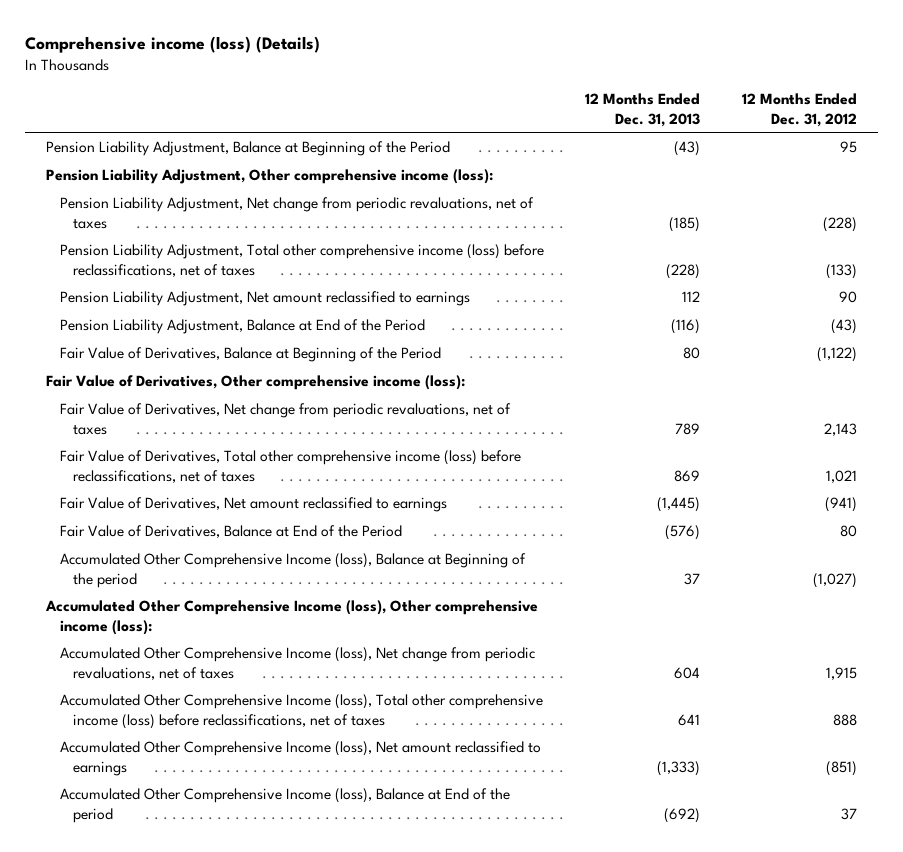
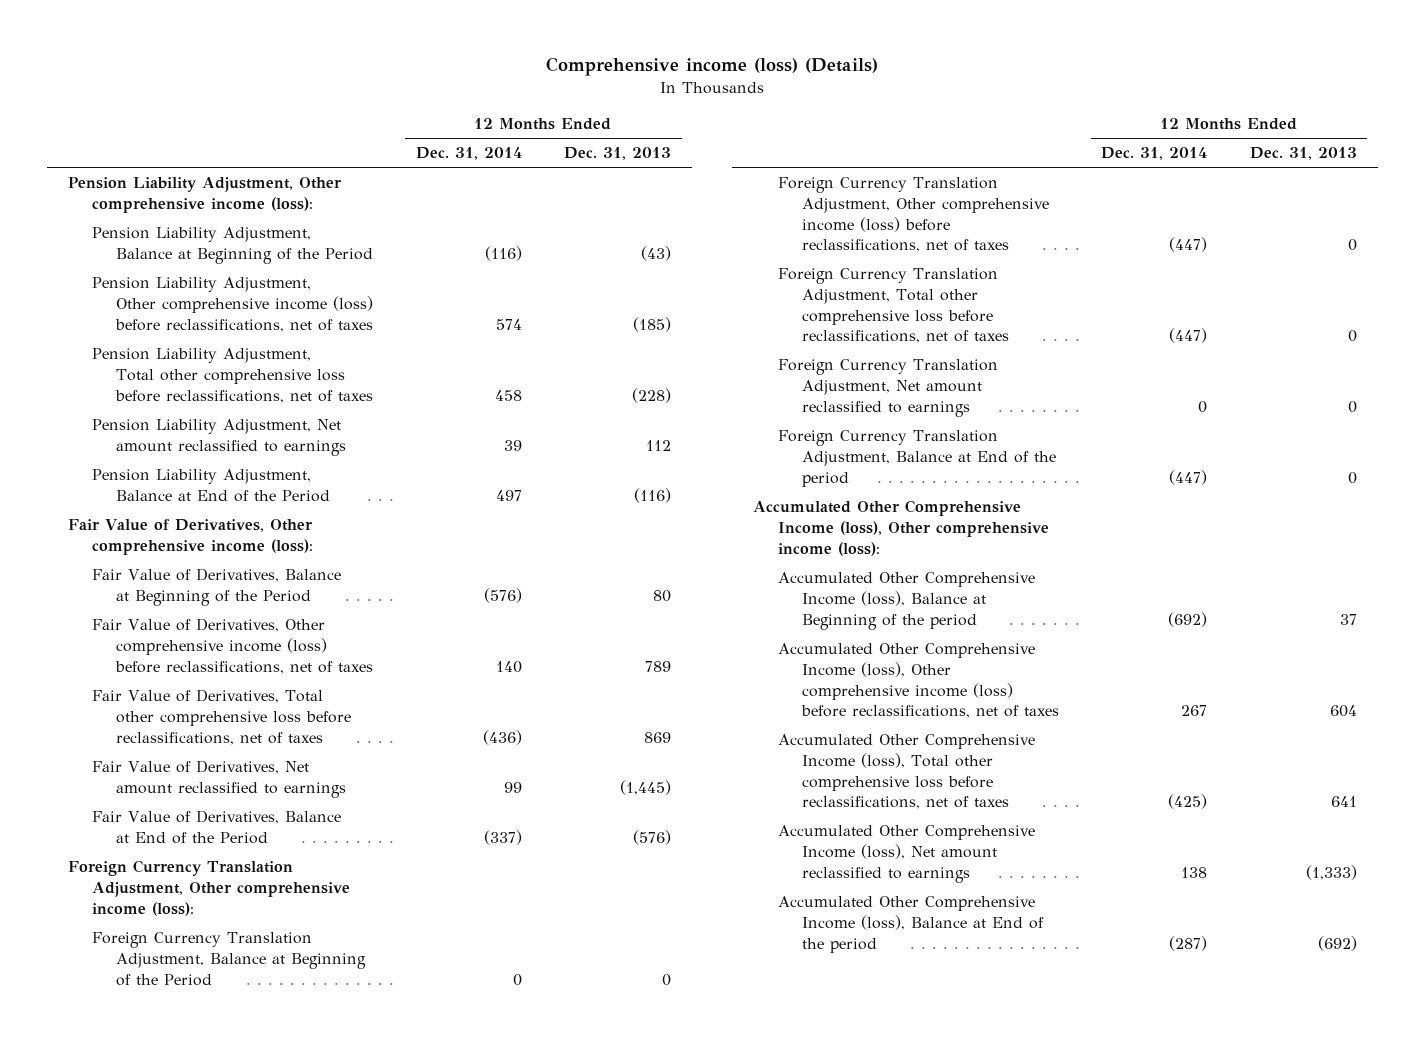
[742,93,858,127] 12 Months Ended Dec. 31, 2012 -> none
none -> [415,147,522,161] Dec. 31, 2014
[46,141,451,157] Pension Liability Adjustment, Balance at Beginning of the Period -> [92,227,374,264] Pension Liability Adjustment, Balance at Beginning of the Period
[59,197,534,229] Pension Liability Adjustment, Net change from periodic revaluations, net of taxes -> [92,277,374,332] Pension Liability Adjustment, Other comprehensive income (loss) before reclassifications, net of taxes
[59,244,544,277] Pension Liability Adjustment, Total other comprehensive income (loss) before reclassifications, net of taxes -> [92,348,374,403] Pension Liability Adjustment, Total other comprehensive loss before reclassifications, net of taxes
[59,347,441,363] Fair Value of Derivatives, Balance at Beginning of the Period -> [92,568,342,606] Fair Value of Derivatives, Balance at Beginning of the Period
[59,403,511,435] Fair Value of Derivatives, Net change from periodic revaluations, net of taxes -> [92,618,374,674] Fair Value of Derivatives, Other comprehensive income (loss) before reclassifications, net of taxes
[59,450,521,483] Fair Value of Derivatives, Total other comprehensive income (loss) before reclassifications, net of taxes -> [92,689,352,745] Fair Value of Derivatives, Total other comprehensive loss before reclassifications, net of taxes
none -> [67,860,351,916] Foreign Currency Translation Adjustment, Other comprehensive income (loss):
none -> [92,932,367,986] Foreign Currency Translation Adjustment, Balance at Beginning of the Period
none -> [777,177,1049,253] Foreign Currency Translation Adjustment, Other comprehensive income (loss) before reclassifications, net of taxes
none -> [777,268,1009,344] Foreign Currency Translation Adjustment, Total other comprehensive loss before reclassifications, net of taxes
none -> [777,359,998,417] Foreign Currency Translation Adjustment, Net amount reclassified to earnings
none -> [777,430,1056,487] Foreign Currency Translation Adjustment, Balance at End of the period
[59,553,526,588] Accumulated Other Comprehensive Income (loss), Balance at Beginning of the period -> [777,572,1035,630] Accumulated Other Comprehensive Income (loss), Balance at Beginning of the period
[59,647,535,680] Accumulated Other Comprehensive Income (loss), Net change from periodic revaluations, net of taxes -> [777,643,1059,719] Accumulated Other Comprehensive Income (loss), Other comprehensive income (loss) before reclassifications, net of taxes
[59,694,543,729] Accumulated Other Comprehensive Income (loss), Total other comprehensive income (loss) before reclassifications, net of taxes -> [777,734,1035,810] Accumulated Other Comprehensive Income (loss), Total other comprehensive loss before reclassifications, net of taxes

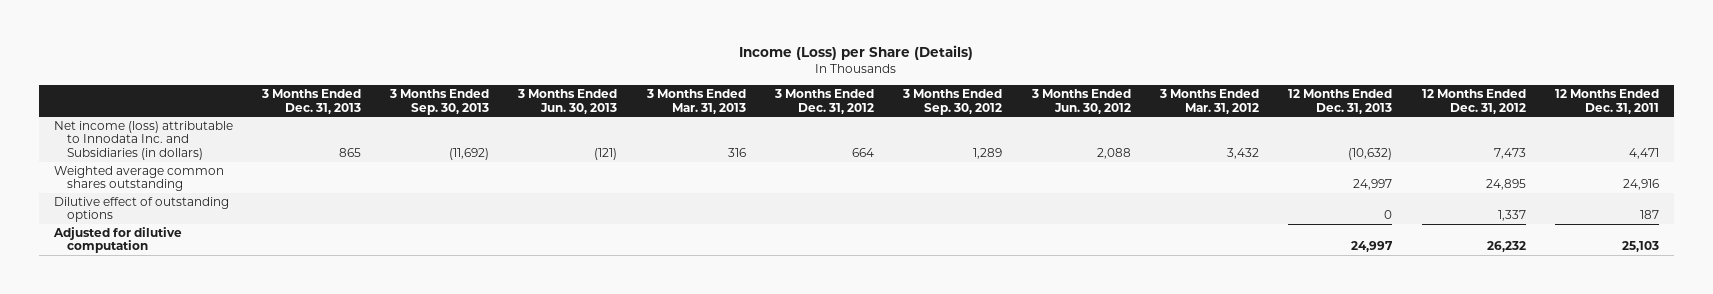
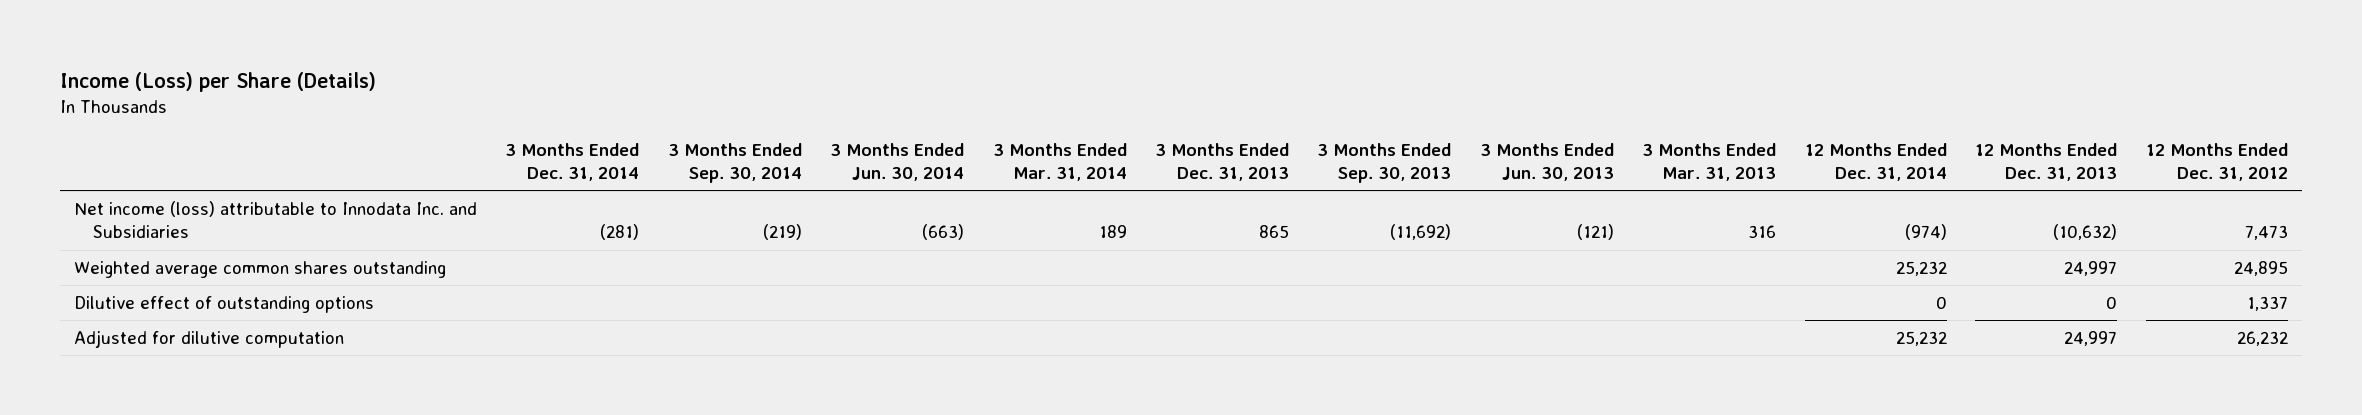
[774,88,875,114] 3 Months Ended Dec. 31, 2012 -> none
[902,88,1003,115] 3 Months Ended Sep. 30, 2012 -> none
[1030,88,1131,114] 3 Months Ended Jun. 30, 2012 -> none
[1159,88,1260,114] 3 Months Ended Mar. 31, 2012 -> none
[1554,88,1659,114] 12 Months Ended Dec. 31, 2011 -> none
none -> [505,142,640,181] 3 Months Ended Dec. 31, 2014
none -> [667,142,802,183] 3 Months Ended Sep. 30, 2014
none -> [830,142,965,181] 3 Months Ended Jun. 30, 2014
none -> [992,142,1127,181] 3 Months Ended Mar. 31, 2014
none -> [1804,142,1947,181] 12 Months Ended Dec. 31, 2014
[53,120,233,161] Net income (loss) attributable to Innodata Inc. and Subsidiaries (in dollars) -> [73,200,477,239] Net income (loss) attributable to Innodata Inc. and Subsidiaries

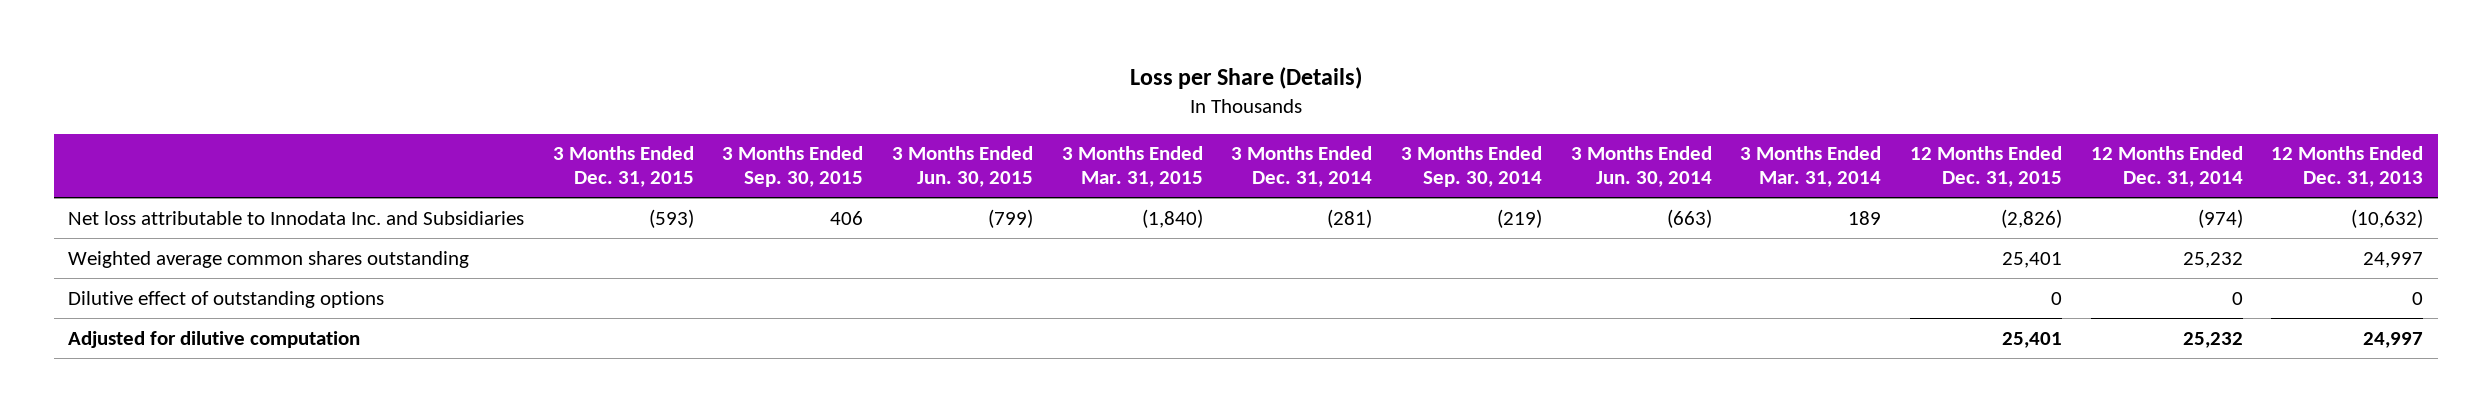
[59,72,376,93] Income (Loss) per Share (Details) -> [1129,67,1362,90] Loss per Share (Details)
[1155,142,1290,181] 3 Months Ended Dec. 31, 2013 -> none
[1317,142,1452,183] 3 Months Ended Sep. 30, 2013 -> none
[1479,142,1614,181] 3 Months Ended Jun. 30, 2013 -> none
[1642,142,1777,181] 3 Months Ended Mar. 31, 2013 -> none
[2145,142,2288,181] 12 Months Ended Dec. 31, 2012 -> none
none -> [552,146,694,187] 3 Months Ended Dec. 31, 2015
none -> [722,146,864,187] 3 Months Ended Sep. 30, 2015
none -> [892,146,1034,187] 3 Months Ended Jun. 30, 2015
none -> [1061,146,1203,187] 3 Months Ended Mar. 31, 2015
none -> [1909,146,2062,187] 12 Months Ended Dec. 31, 2015
[73,200,477,239] Net income (loss) attributable to Innodata Inc. and Subsidiaries -> [68,210,525,225] Net loss attributable to Innodata Inc. and Subsidiaries

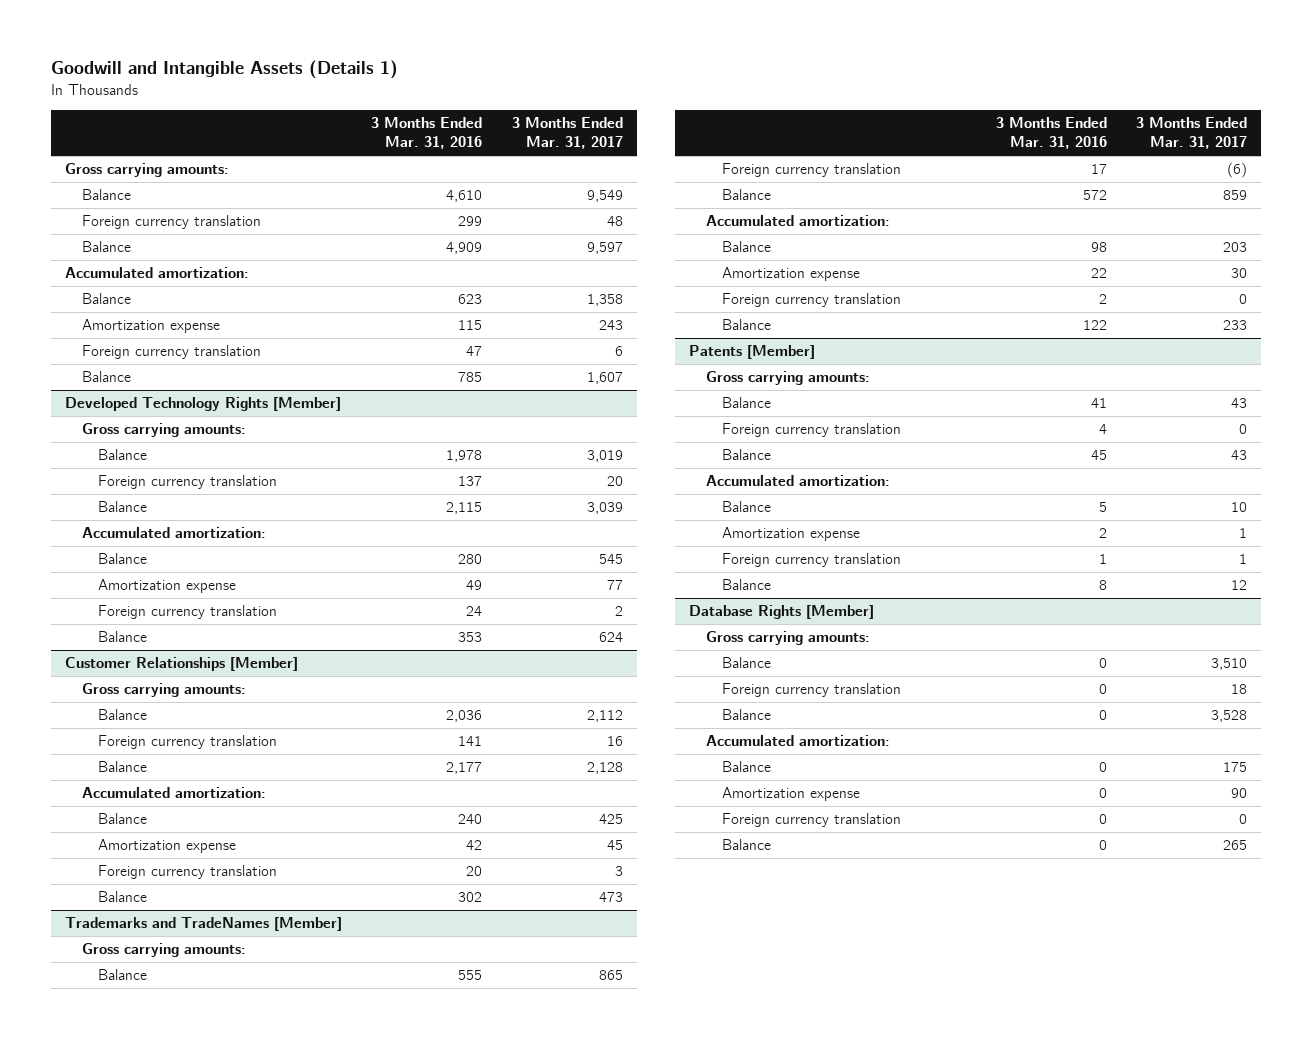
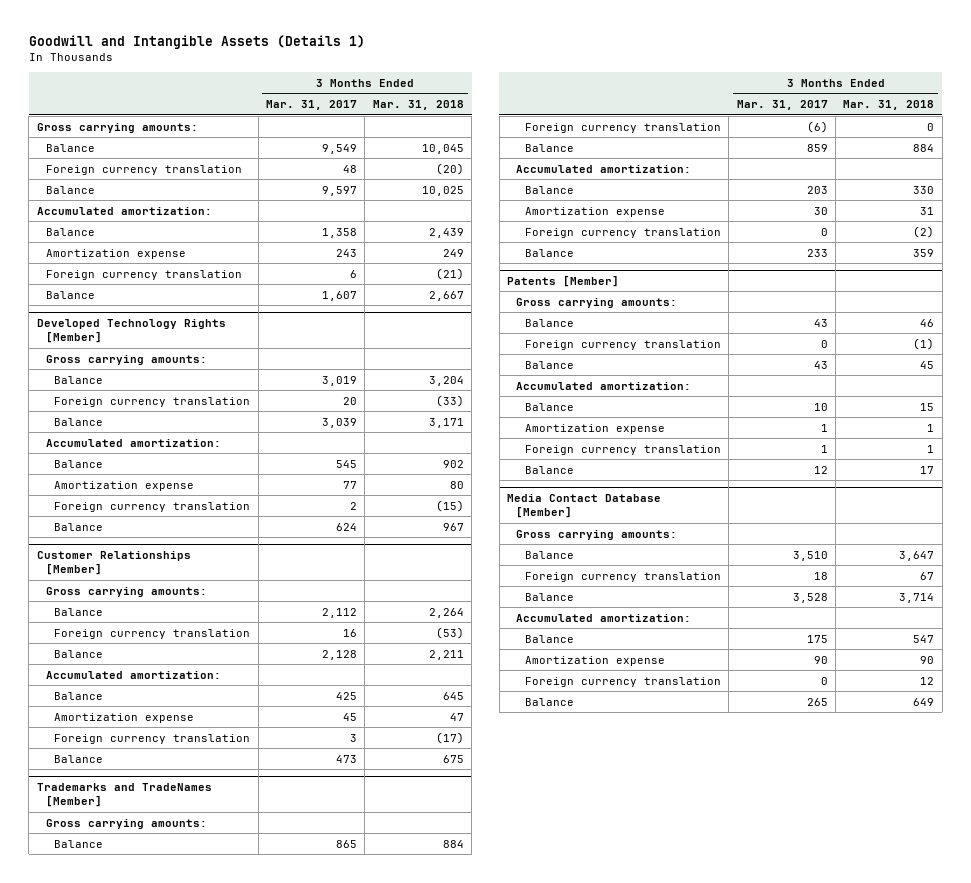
[371,117,483,150] 3 Months Ended Mar. 31, 2016 -> none
none -> [372,100,464,111] Mar. 31, 2018
[689,605,875,620] Database Rights [Member] -> [507,493,662,519] Media Contact Database [Member]

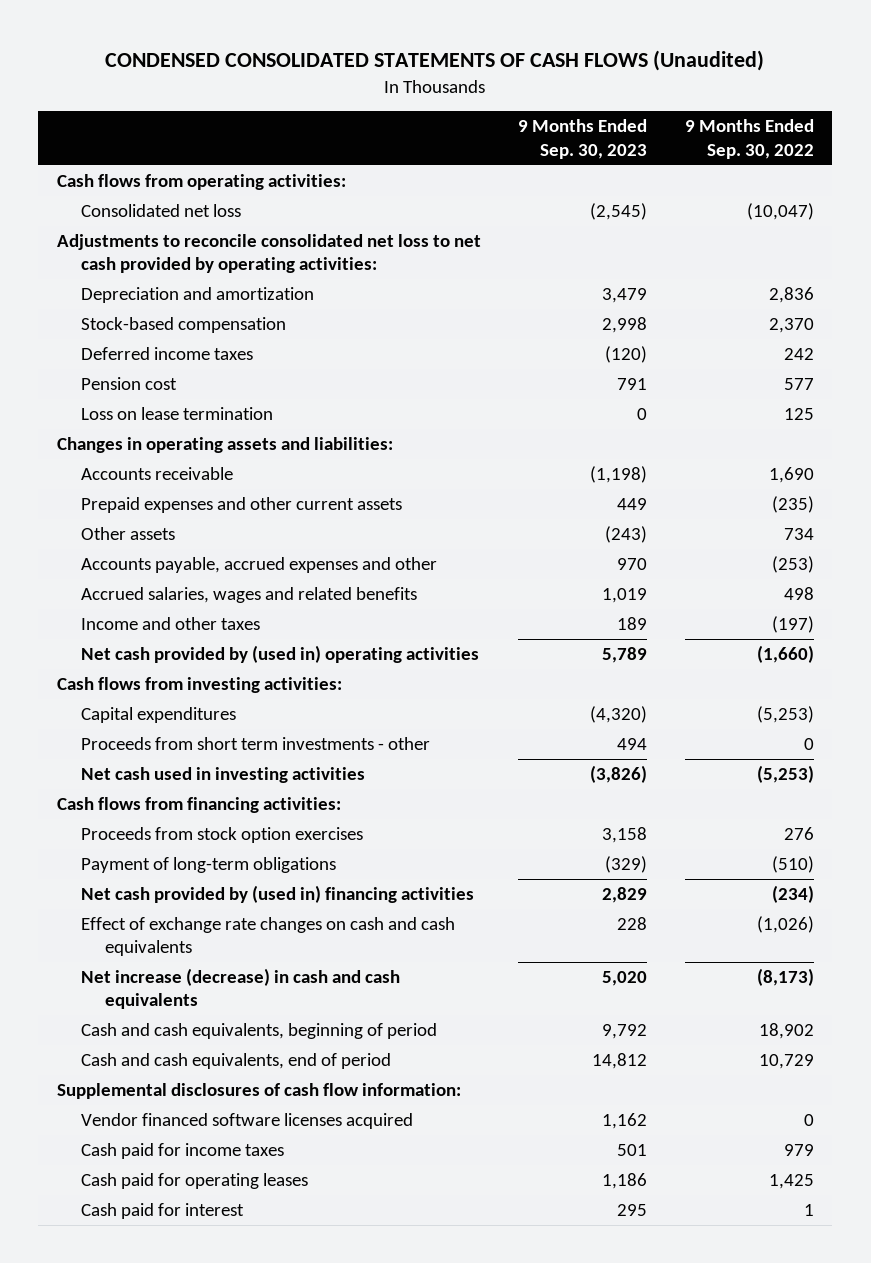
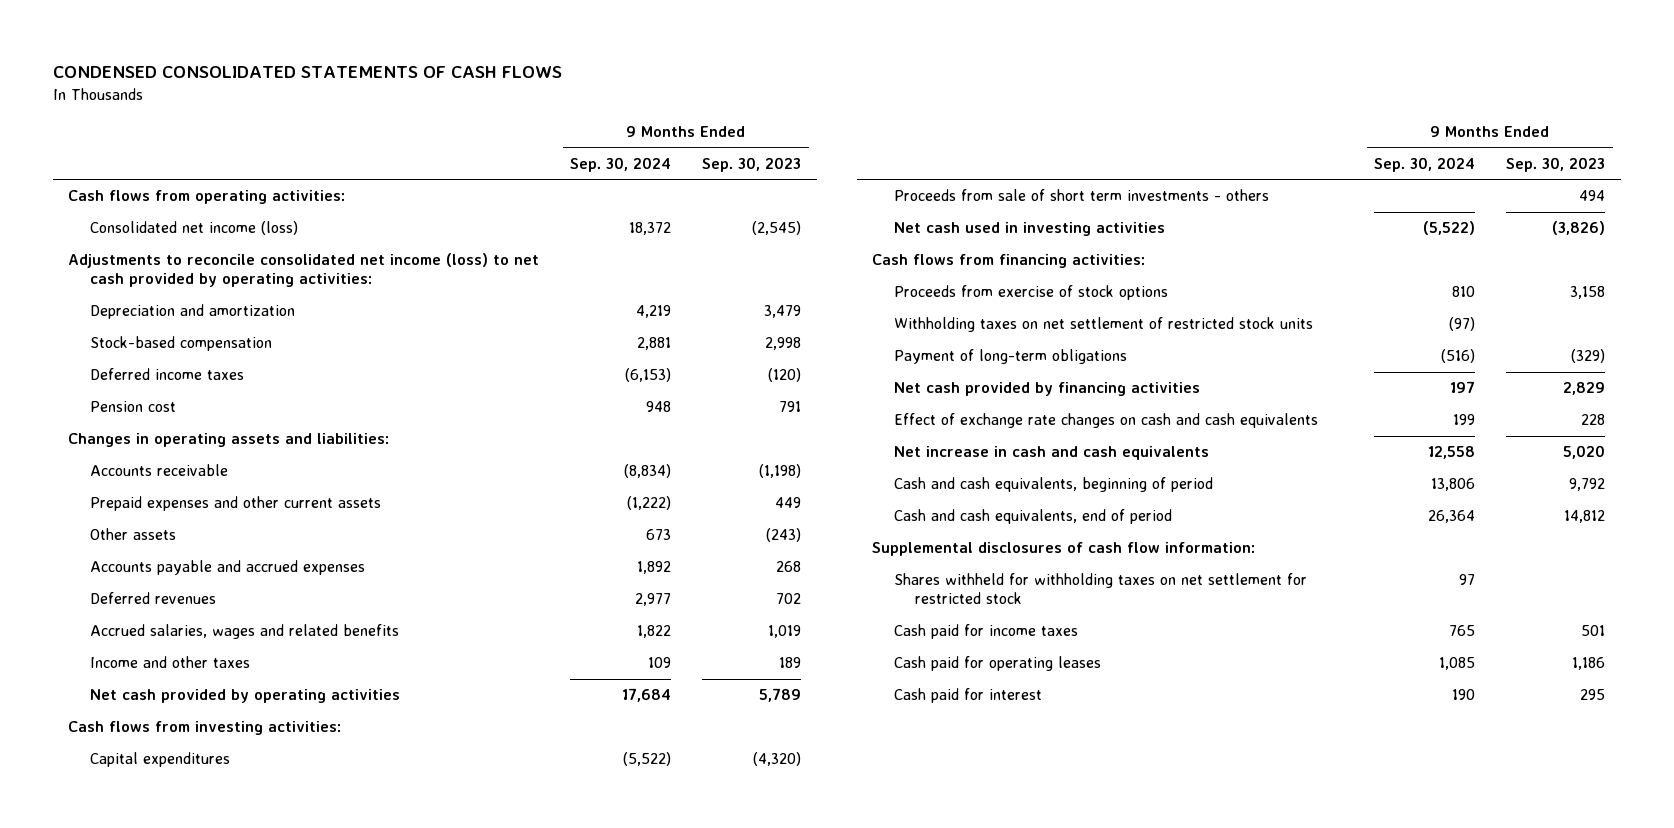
[105,50,765,72] CONDENSED CONSOLIDATED STATEMENTS OF CASH FLOWS (Unaudited) -> [52,65,562,78] CONDENSED CONSOLIDATED STATEMENTS OF CASH FLOWS
[684,119,814,159] 9 Months Ended Sep. 30, 2022 -> none
none -> [570,156,672,172] Sep. 30, 2024
[80,204,241,218] Consolidated net loss -> [89,221,298,236] Consolidated net income (loss)
[57,234,482,274] Adjustments to reconcile consolidated net loss to net cash provided by operating activities: -> [68,253,540,288] Adjustments to reconcile consolidated net income (loss) to net cash provided by operating activities:
[80,407,273,421] Loss on lease termination -> none
[80,557,437,574] Accounts payable, accrued expenses and other -> [89,560,365,576] Accounts payable and accrued expenses
[617,558,648,571] 970 -> [776,561,802,573] 268
none -> [89,592,216,605] Deferred revenues
[80,645,479,664] Net cash provided by (used in) operating activities -> [89,689,400,704] Net cash provided by operating activities
[80,737,430,751] Proceeds from short term investments - other -> [893,189,1269,202] Proceeds from sale of short term investments - others
[80,827,363,844] Proceeds from stock option exercises -> [893,285,1168,301] Proceeds from exercise of stock options
none -> [893,317,1313,333] Withholding taxes on net settlement of restricted stock units
[80,885,474,904] Net cash provided by (used in) financing activities -> [893,382,1200,397] Net cash provided by financing activities
[80,968,400,1010] Net increase (decrease) in cash and cash equivalents -> [893,446,1209,461] Net increase in cash and cash equivalents
[80,1113,413,1130] Vendor financed software licenses acquired -> none
none -> [893,573,1307,605] Shares withheld for withholding taxes on net settlement for restricted stock

